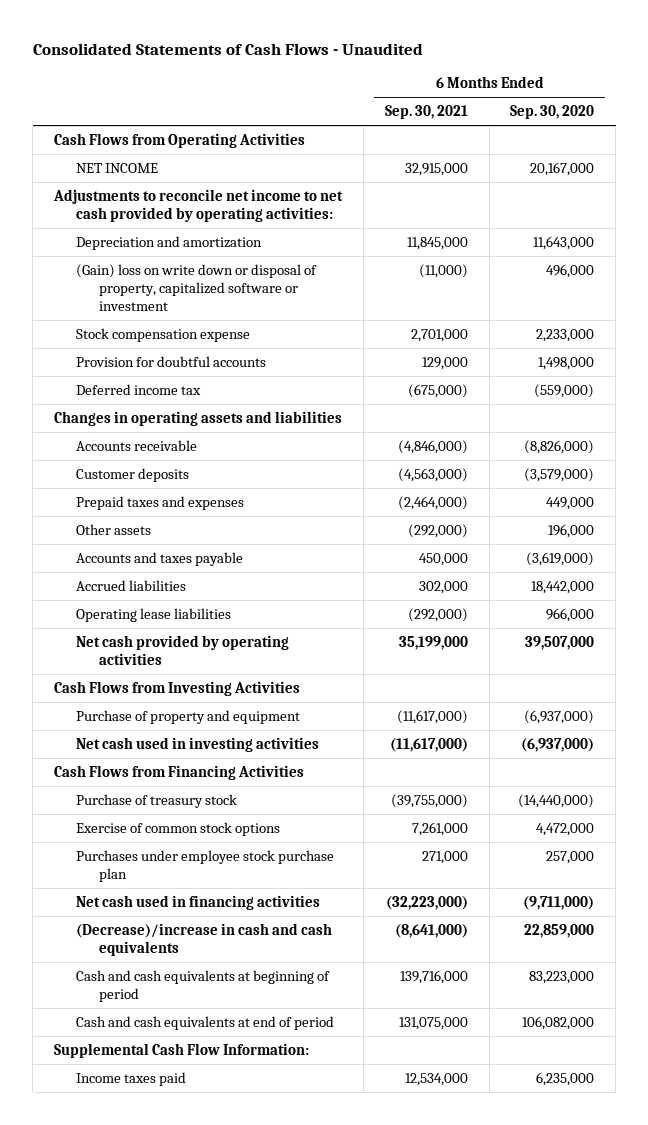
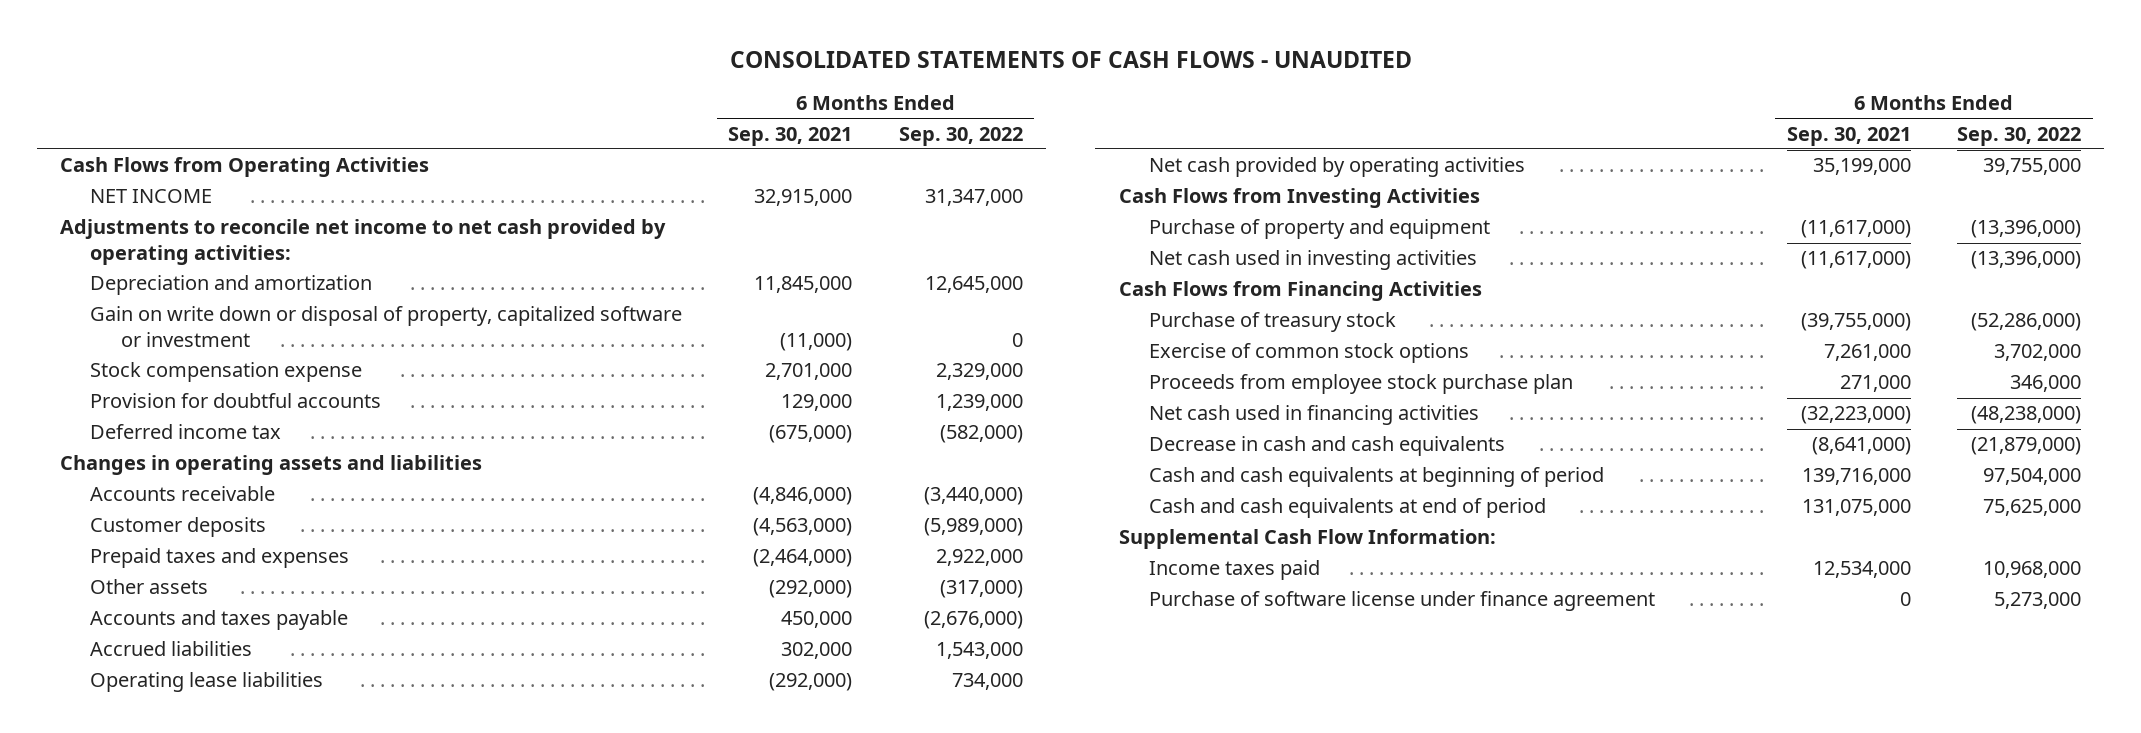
[32,42,423,55] Consolidated Statements of Cash Flows - Unaudited -> [729,50,1412,68] CONSOLIDATED STATEMENTS OF CASH FLOWS - UNAUDITED
[510,105,595,120] Sep. 30, 2020 -> none
none -> [898,126,1023,146] Sep. 30, 2022
[76,263,318,311] (Gain) loss on write down or disposal of property, capitalized software or investment -> [90,306,683,348] Gain on write down or disposal of property, capitalized software or investment
[76,849,335,882] Purchases under employee stock purchase plan -> [1148,374,1573,395] Proceeds from employee stock purchase plan
[76,922,333,956] (Decrease)/increase in cash and cash equivalents -> [1148,436,1505,457] Decrease in cash and cash equivalents
none -> [1148,591,1655,612] Purchase of software license under finance agreement

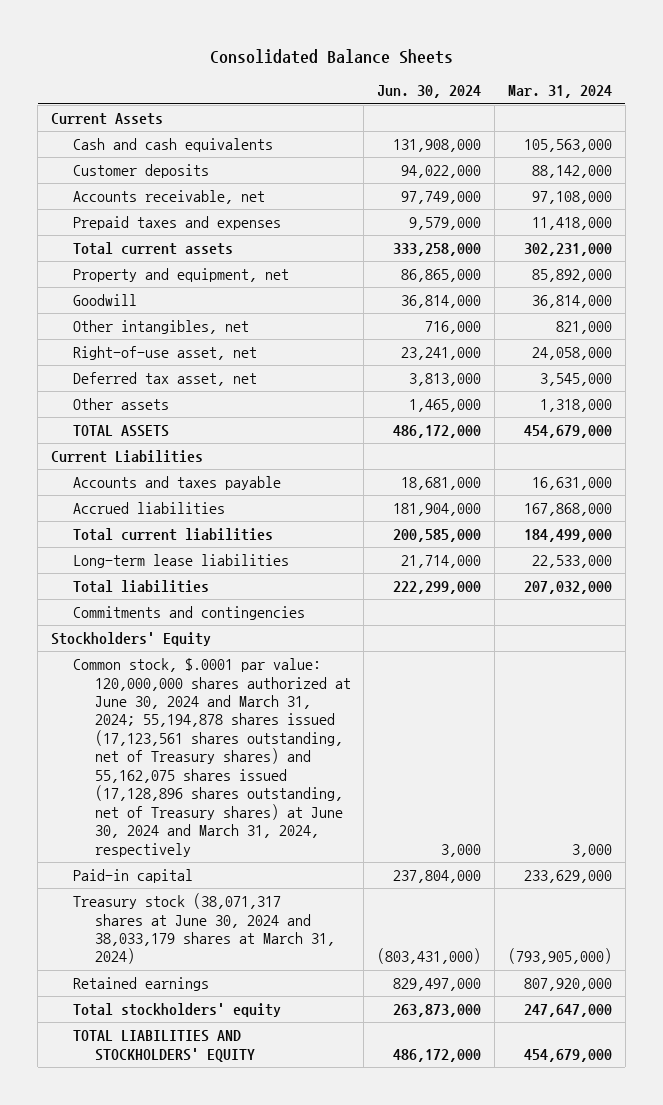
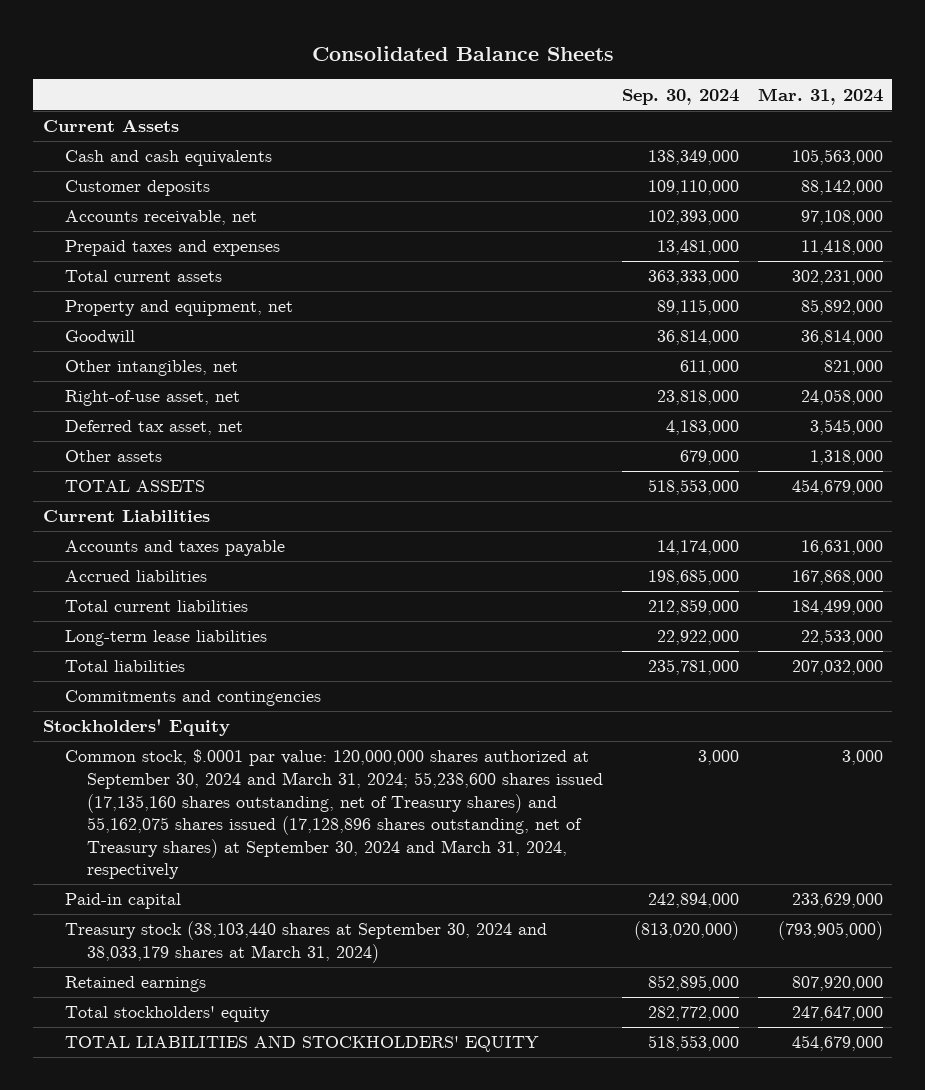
[377,85,482,99] Jun. 30, 2024 -> none
none -> [621,88,739,105] Sep. 30, 2024
[72,658,351,857] Common stock, $.0001 par value: 120,000,000 shares authorized at June 30, 2024 and March 31, 2024; 55,194,878 shares issued (17,123,561 shares outstanding, net of Treasury shares) and 55,162,075 shares issued (17,128,896 shares outstanding, net of Treasury shares) at June 30, 2024 and March 31, 2024, respectively -> [64,749,603,880] Common stock, $.0001 par value: 120,000,000 shares authorized at September 30, 2024 and March 31, 2024; 55,238,600 shares issued (17,135,160 shares outstanding, net of Treasury shares) and 55,162,075 shares issued (17,128,896 shares outstanding, net of Treasury shares) at September 30, 2024 and March 31, 2024, respectively
[72,893,335,965] Treasury stock (38,071,317 shares at June 30, 2024 and 38,033,179 shares at March 31, 2024) -> [64,921,547,963] Treasury stock (38,103,440 shares at September 30, 2024 and 38,033,179 shares at March 31, 2024)

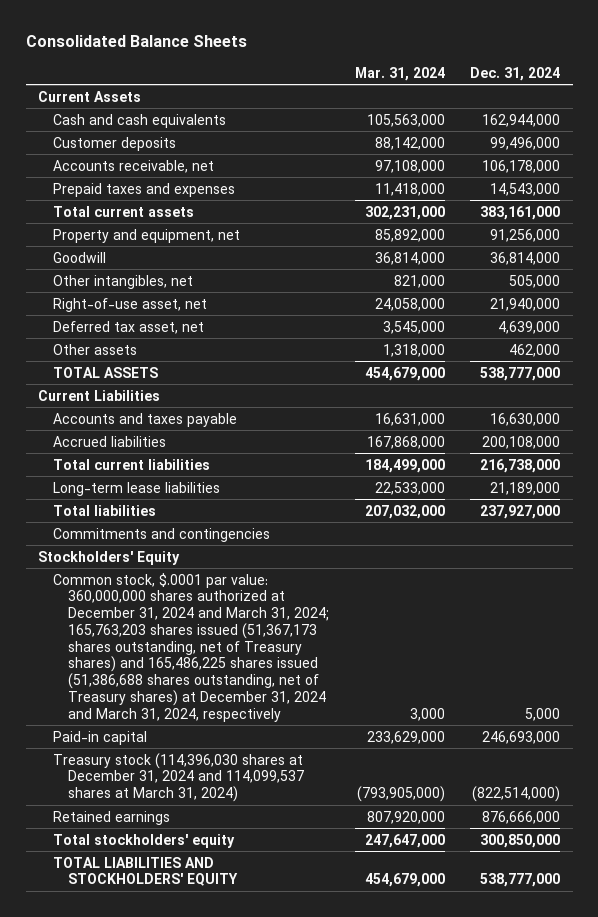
[621,88,739,105] Sep. 30, 2024 -> none
none -> [470,66,561,81] Dec. 31, 2024
[64,749,603,880] Common stock, $.0001 par value: 120,000,000 shares authorized at September 30, 2024 and March 31, 2024; 55,238,600 shares issued (17,135,160 shares outstanding, net of Treasury shares) and 55,162,075 shares issued (17,128,896 shares outstanding, net of Treasury shares) at September 30, 2024 and March 31, 2024, respectively -> [53,572,330,722] Common stock, $.0001 par value: 360,000,000 shares authorized at December 31, 2024 and March 31, 2024; 165,763,203 shares issued (51,367,173 shares outstanding, net of Treasury shares) and 165,486,225 shares issued (51,386,688 shares outstanding, net of Treasury shares) at December 31, 2024 and March 31, 2024, respectively
[64,921,547,963] Treasury stock (38,103,440 shares at September 30, 2024 and 38,033,179 shares at March 31, 2024) -> [53,752,305,803] Treasury stock (114,396,030 shares at December 31, 2024 and 114,099,537 shares at March 31, 2024)

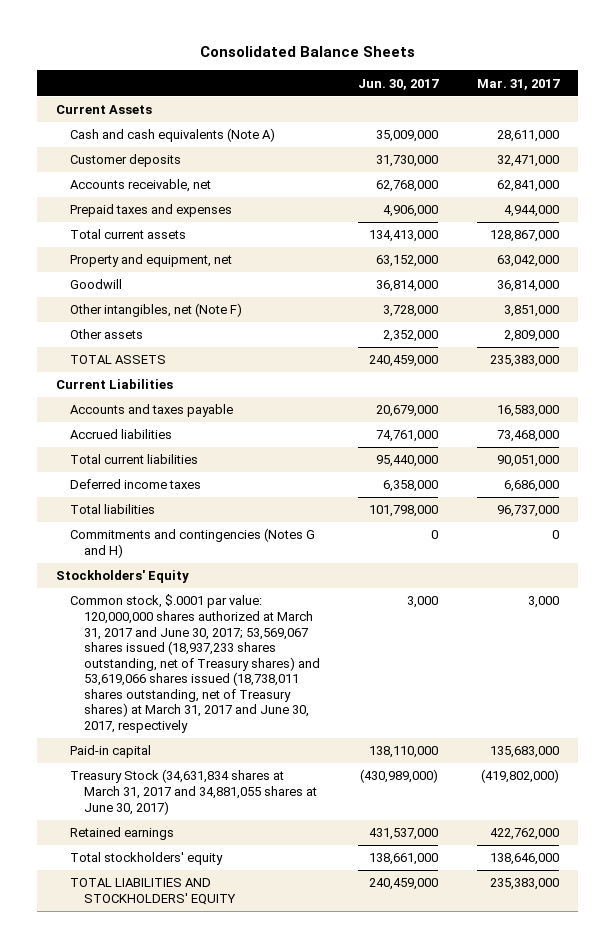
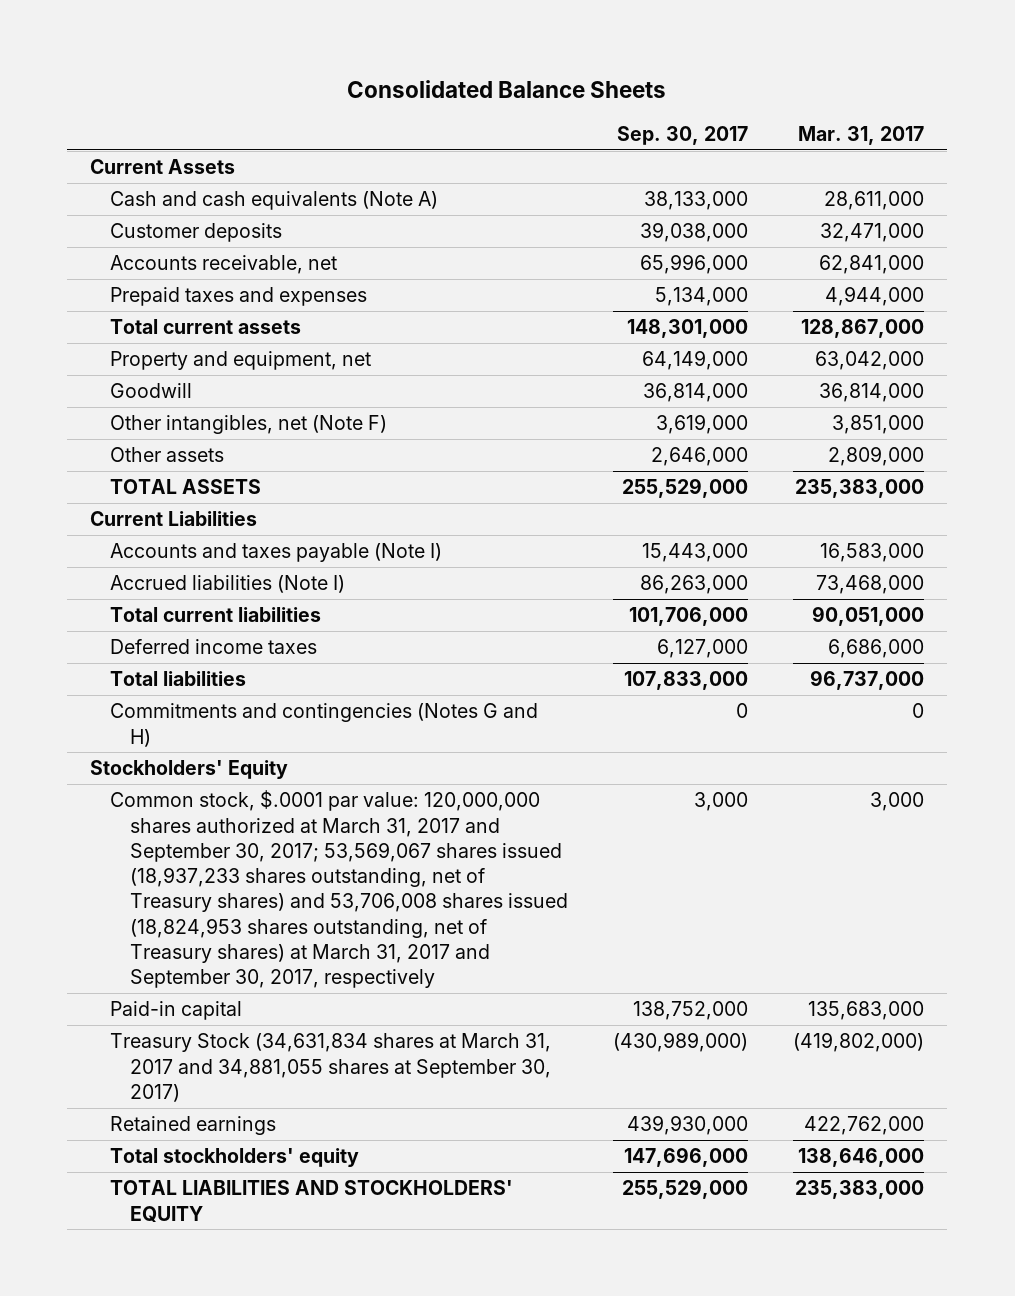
[358,78,440,90] Jun. 30, 2017 -> none
none -> [617,125,749,145] Sep. 30, 2017
[69,404,233,418] Accounts and taxes payable -> [109,543,442,563] Accounts and taxes payable (Note I)
[69,429,172,440] Accrued liabilities -> [109,575,345,594] Accrued liabilities (Note I)
[69,594,320,733] Common stock, $.0001 par value: 120,000,000 shares authorized at March 31, 2017 and June 30, 2017; 53,569,067 shares issued (18,937,233 shares outstanding, net of Treasury shares) and 53,619,066 shares issued (18,738,011 shares outstanding, net of Treasury shares) at March 31, 2017 and June 30, 2017, respectively -> [109,790,568,989] Common stock, $.0001 par value: 120,000,000 shares authorized at March 31, 2017 and September 30, 2017; 53,569,067 shares issued (18,937,233 shares outstanding, net of Treasury shares) and 53,706,008 shares issued (18,824,953 shares outstanding, net of Treasury shares) at March 31, 2017 and September 30, 2017, respectively
[69,769,317,815] Treasury Stock (34,631,834 shares at March 31, 2017 and 34,881,055 shares at June 30, 2017) -> [109,1033,551,1102] Treasury Stock (34,631,834 shares at March 31, 2017 and 34,881,055 shares at September 30, 2017)

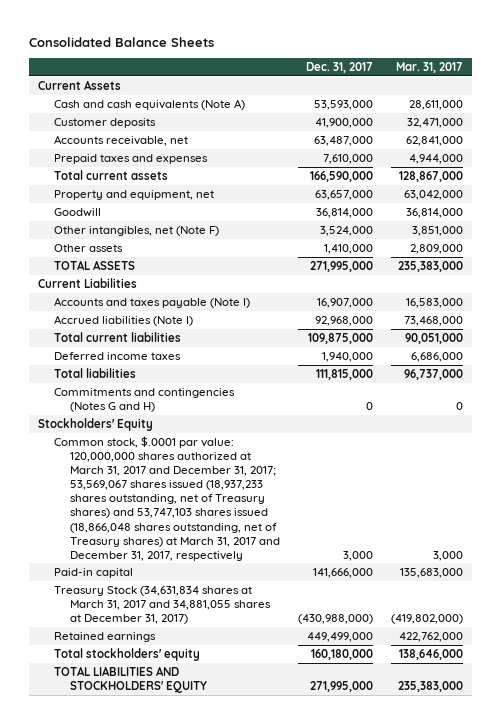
[617,125,749,145] Sep. 30, 2017 -> none
none -> [305,61,373,73] Dec. 31, 2017
[109,790,568,989] Common stock, $.0001 par value: 120,000,000 shares authorized at March 31, 2017 and September 30, 2017; 53,569,067 shares issued (18,937,233 shares outstanding, net of Treasury shares) and 53,706,008 shares issued (18,824,953 shares outstanding, net of Treasury shares) at March 31, 2017 and September 30, 2017, respectively -> [53,435,280,561] Common stock, $.0001 par value: 120,000,000 shares authorized at March 31, 2017 and December 31, 2017; 53,569,067 shares issued (18,937,233 shares outstanding, net of Treasury shares) and 53,747,103 shares issued (18,866,048 shares outstanding, net of Treasury shares) at March 31, 2017 and December 31, 2017, respectively
[109,1033,551,1102] Treasury Stock (34,631,834 shares at March 31, 2017 and 34,881,055 shares at September 30, 2017) -> [53,585,271,625] Treasury Stock (34,631,834 shares at March 31, 2017 and 34,881,055 shares at December 31, 2017)

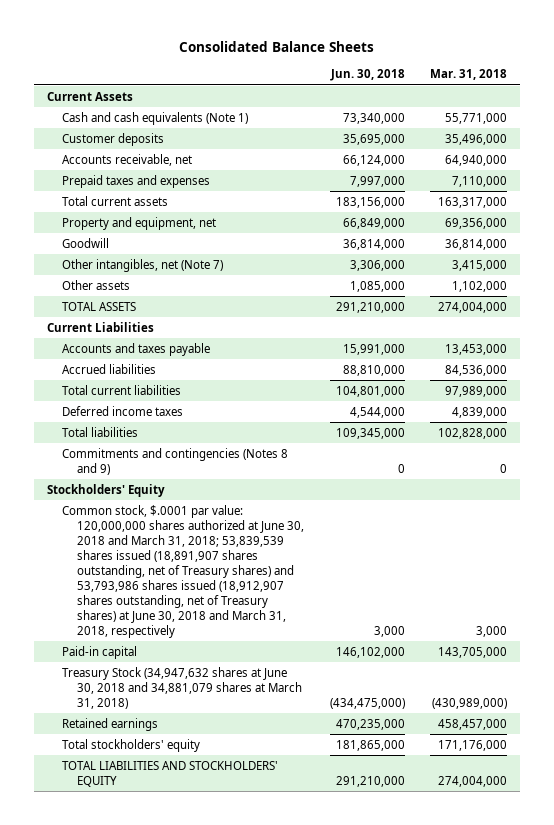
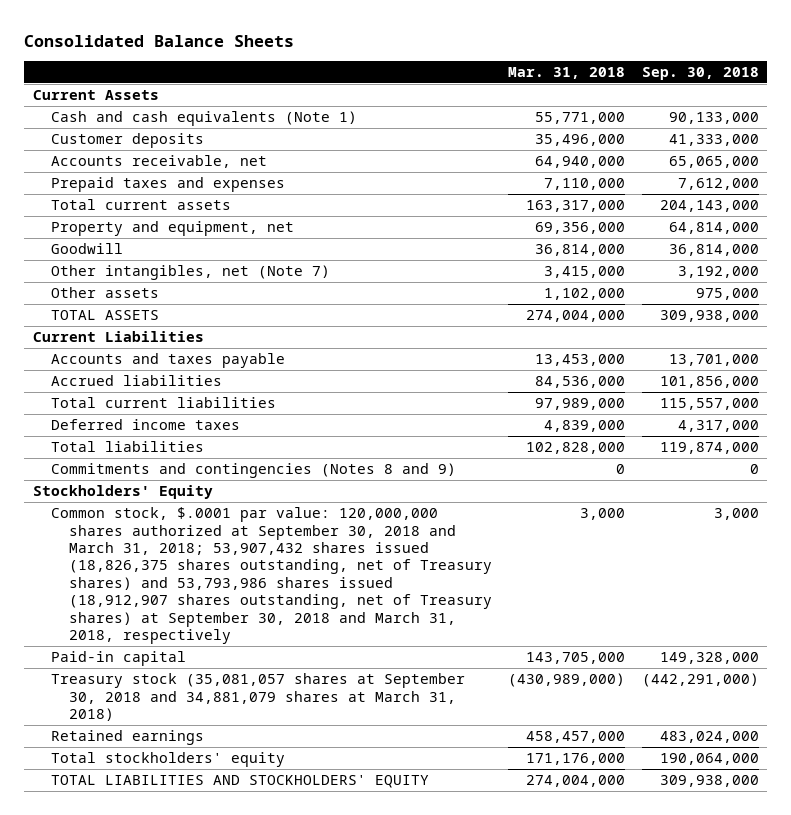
[329,69,405,82] Jun. 30, 2018 -> none
none -> [641,66,759,80] Sep. 30, 2018
[61,504,305,638] Common stock, $.0001 par value: 120,000,000 shares authorized at June 30, 2018 and March 31, 2018; 53,839,539 shares issued (18,891,907 shares outstanding, net of Treasury shares) and 53,793,986 shares issued (18,912,907 shares outstanding, net of Treasury shares) at June 30, 2018 and March 31, 2018, respectively -> [50,507,492,645] Common stock, $.0001 par value: 120,000,000 shares authorized at September 30, 2018 and March 31, 2018; 53,907,432 shares issued (18,826,375 shares outstanding, net of Treasury shares) and 53,793,986 shares issued (18,912,907 shares outstanding, net of Treasury shares) at September 30, 2018 and March 31, 2018, respectively
[61,666,303,709] Treasury Stock (34,947,632 shares at June 30, 2018 and 34,881,079 shares at March 31, 2018) -> [50,673,465,721] Treasury stock (35,081,057 shares at September 30, 2018 and 34,881,079 shares at March 31, 2018)

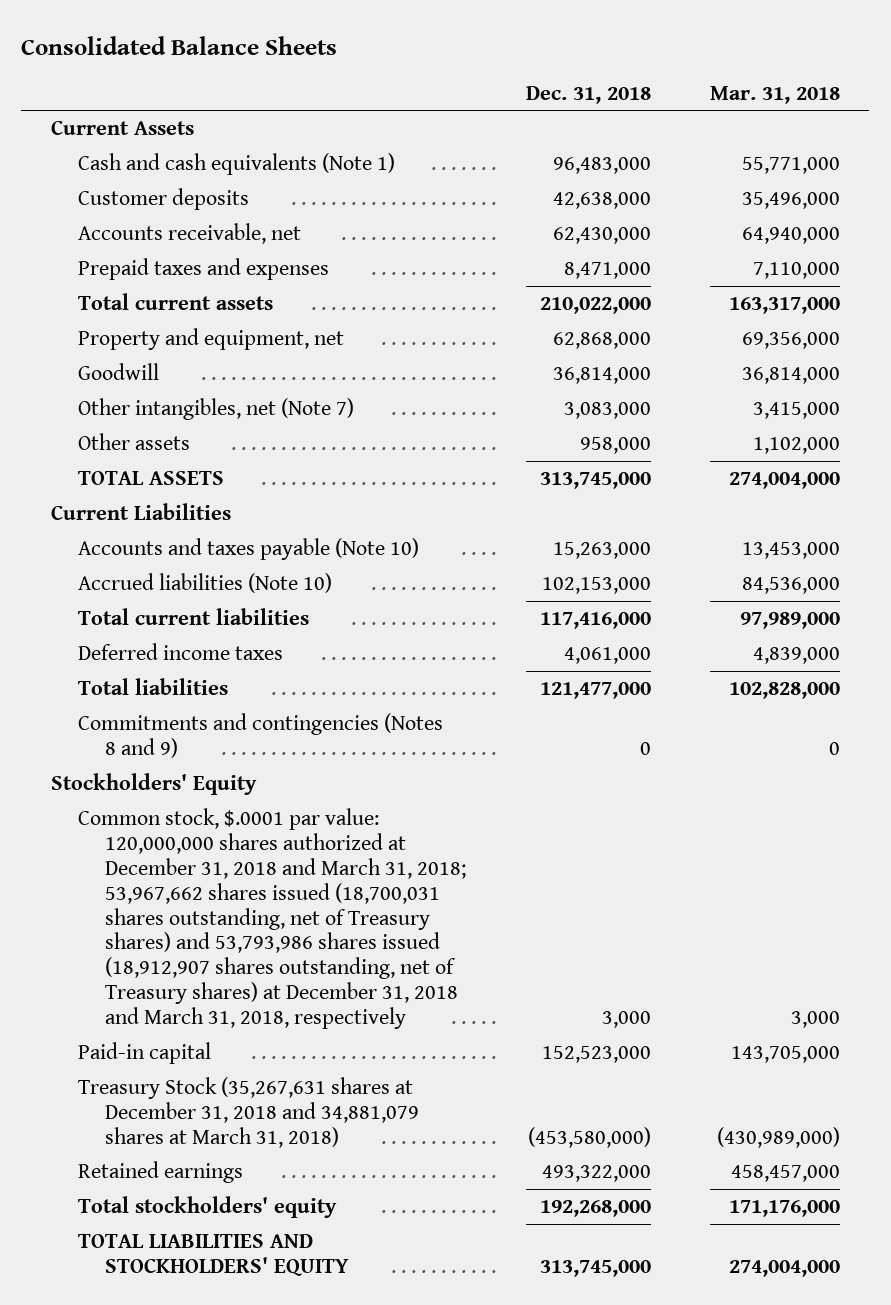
[641,66,759,80] Sep. 30, 2018 -> none
none -> [525,85,651,104] Dec. 31, 2018
[50,353,285,369] Accounts and taxes payable -> [78,537,420,560] Accounts and taxes payable (Note 10)
[50,375,222,387] Accrued liabilities -> [78,572,333,593] Accrued liabilities (Note 10)
[50,507,492,645] Common stock, $.0001 par value: 120,000,000 shares authorized at September 30, 2018 and March 31, 2018; 53,907,432 shares issued (18,826,375 shares outstanding, net of Treasury shares) and 53,793,986 shares issued (18,912,907 shares outstanding, net of Treasury shares) at September 30, 2018 and March 31, 2018, respectively -> [78,807,467,1030] Common stock, $.0001 par value: 120,000,000 shares authorized at December 31, 2018 and March 31, 2018; 53,967,662 shares issued (18,700,031 shares outstanding, net of Treasury shares) and 53,793,986 shares issued (18,912,907 shares outstanding, net of Treasury shares) at December 31, 2018 and March 31, 2018, respectively
[50,673,465,721] Treasury stock (35,081,057 shares at September 30, 2018 and 34,881,079 shares at March 31, 2018) -> [78,1076,420,1148] Treasury Stock (35,267,631 shares at December 31, 2018 and 34,881,079 shares at March 31, 2018)

